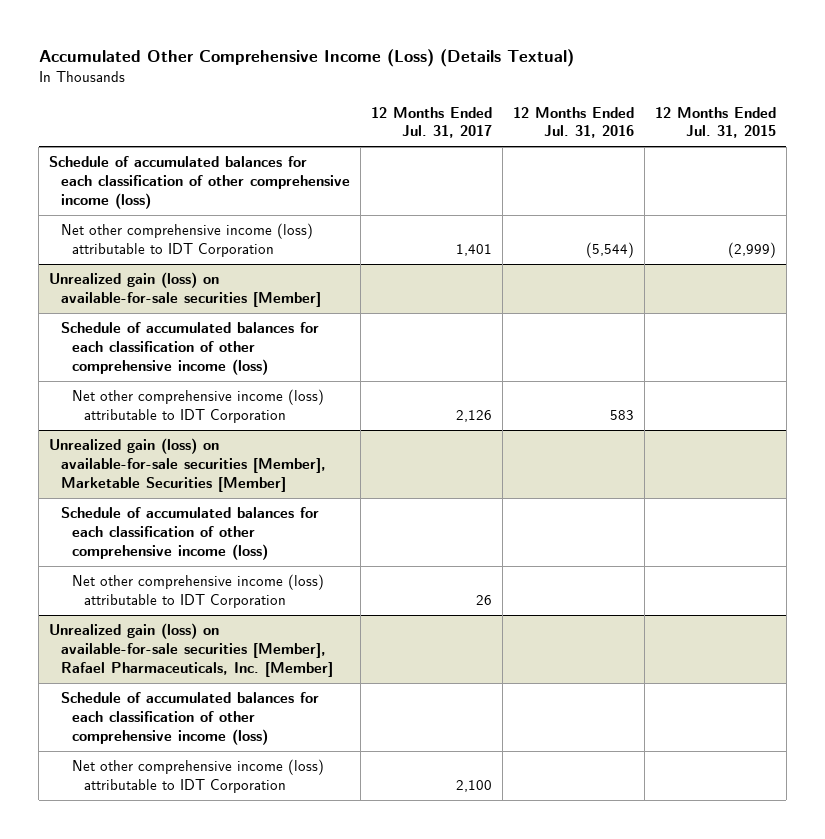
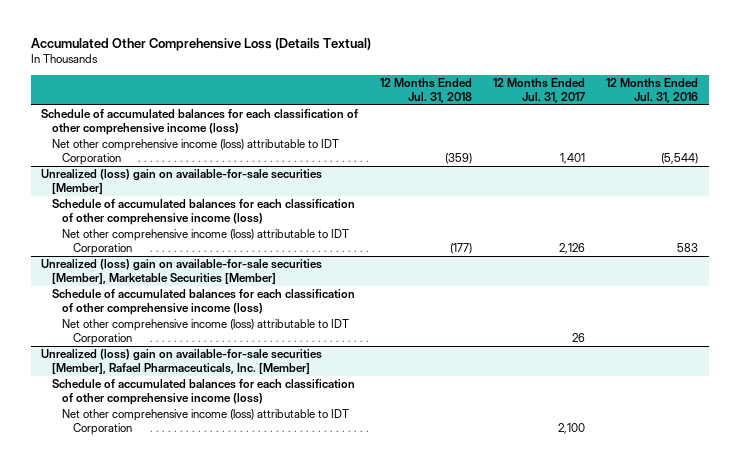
[38,48,574,67] Accumulated Other Comprehensive Income (Loss) (Details Textual) -> [30,38,371,52] Accumulated Other Comprehensive Loss (Details Textual)
[654,106,776,139] 12 Months Ended Jul. 31, 2015 -> none
none -> [379,78,472,103] 12 Months Ended Jul. 31, 2018
[49,272,321,308] Unrealized gain (loss) on available-for-sale securities [Member] -> [41,169,323,194] Unrealized (loss) gain on available-for-sale securities [Member]
[49,438,326,492] Unrealized gain (loss) on available-for-sale securities [Member], Marketable Securities [Member] -> [41,259,323,284] Unrealized (loss) gain on available-for-sale securities [Member], Marketable Securities [Member]
[49,623,333,677] Unrealized gain (loss) on available-for-sale securities [Member], Rafael Pharmaceuticals, Inc. [Member] -> [41,349,323,374] Unrealized (loss) gain on available-for-sale securities [Member], Rafael Pharmaceuticals, Inc. [Member]

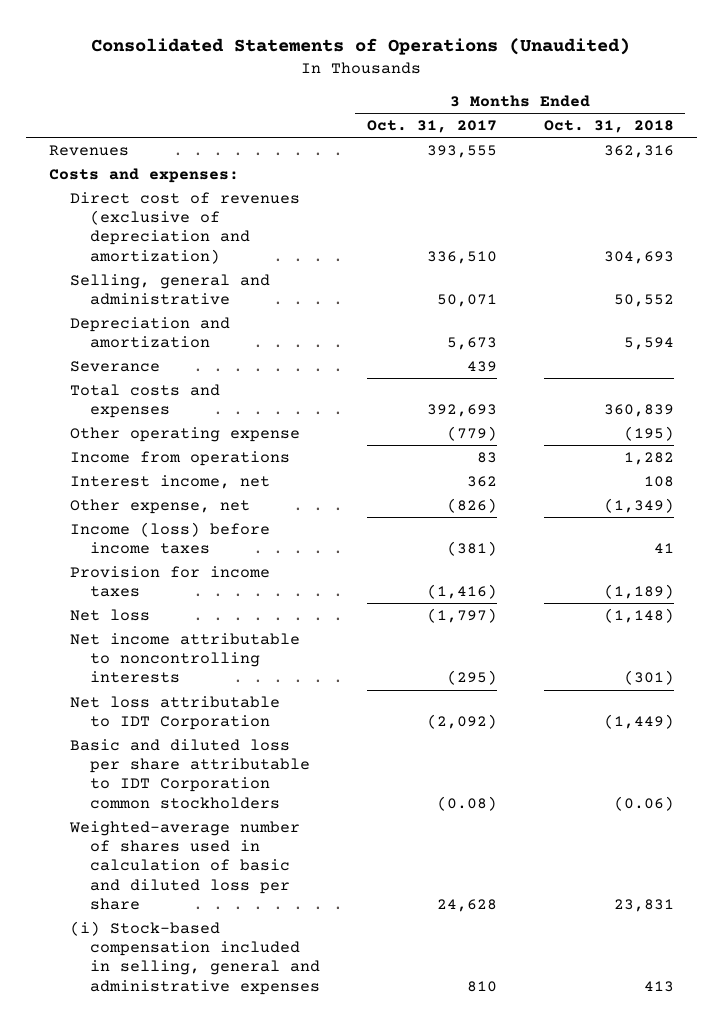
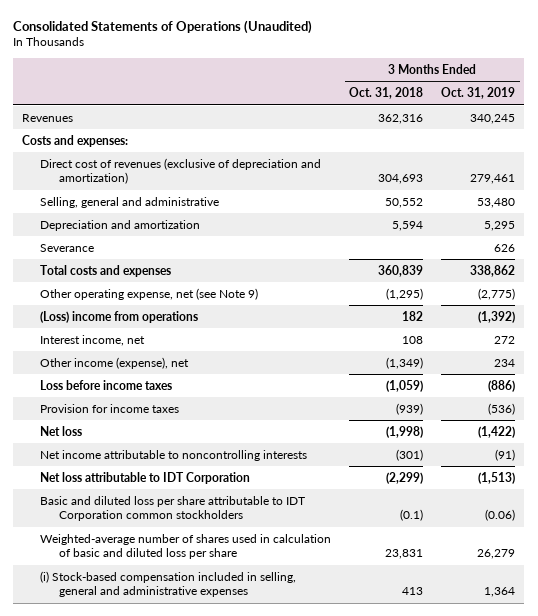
[366,120,497,134] Oct. 31, 2017 -> none
none -> [441,87,516,100] Oct. 31, 2019
[69,426,300,442] Other operating expense -> none
none -> [40,287,259,300] Other operating expense, net (see Note 9)
[69,450,290,466] Income from operations -> [40,310,199,323] (Loss) income from operations
[623,451,674,465] 1,282 -> [402,310,424,321] 182
[69,498,250,514] Other expense, net -> [40,356,190,369] Other income (expense), net
[69,521,270,555] Income (loss) before income taxes -> [40,379,173,390] Loss before income taxes
[653,543,674,554] 41 -> [386,379,424,392] (1,059)
[603,584,674,600] (1,189) -> [396,402,424,415] (939)
[603,607,674,623] (1,148) -> [386,425,424,438] (1,998)
[603,714,674,730] (1,449) -> [386,471,424,484] (2,299)
[613,795,674,811] (0.06) -> [400,509,424,522] (0.1)

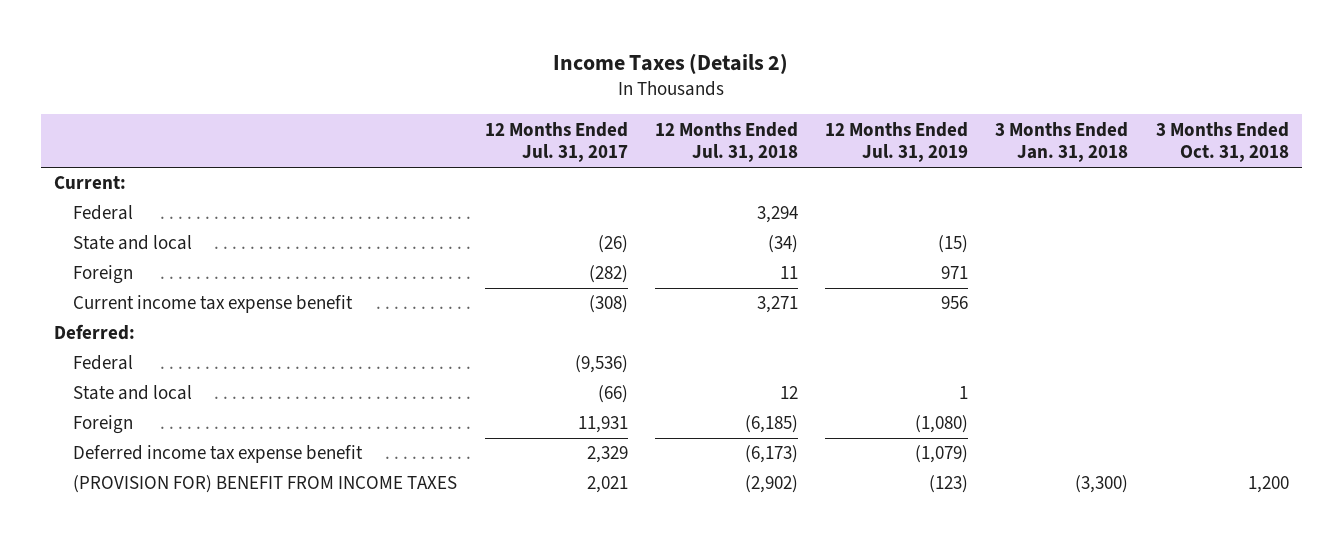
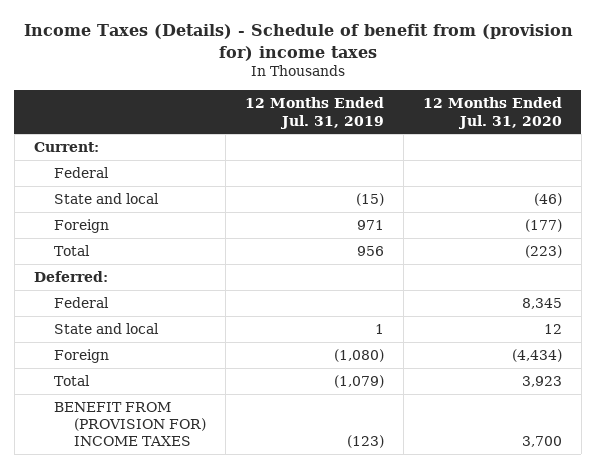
[553,52,789,74] Income Taxes (Details 2) -> [23,23,573,61] Income Taxes (Details) - Schedule of benefit from (provision for) income taxes
[484,121,628,163] 12 Months Ended Jul. 31, 2017 -> none
[654,121,798,163] 12 Months Ended Jul. 31, 2018 -> none
[995,121,1129,163] 3 Months Ended Jan. 31, 2018 -> none
[1155,121,1289,163] 3 Months Ended Oct. 31, 2018 -> none
none -> [422,97,562,129] 12 Months Ended Jul. 31, 2020
[73,295,354,314] Current income tax expense benefit -> [53,245,90,257] Total
[73,445,364,464] Deferred income tax expense benefit -> [53,375,90,387] Total
[73,475,458,494] (PROVISION FOR) BENEFIT FROM INCOME TAXES -> [53,402,206,447] BENEFIT FROM (PROVISION FOR) INCOME TAXES

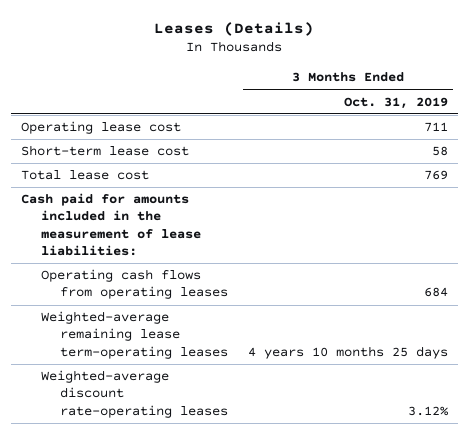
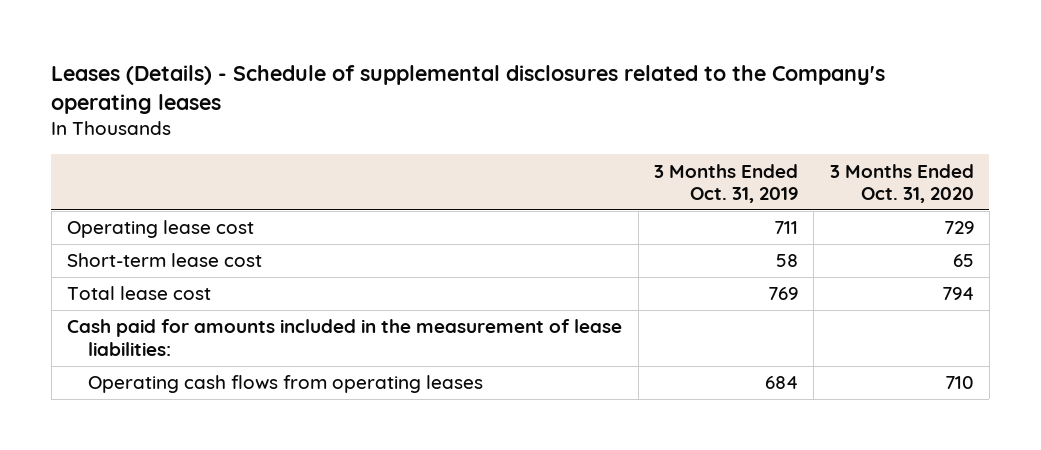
[154,21,315,36] Leases (Details) -> [51,64,886,114] Leases (Details) - Schedule of supplemental disclosures related to the Company's operating leases
none -> [829,163,974,203] 3 Months Ended Oct. 31, 2020
[40,311,229,359] Weighted-average remaining lease term-operating leases -> none
[40,370,229,418] Weighted-average discount rate-operating leases -> none

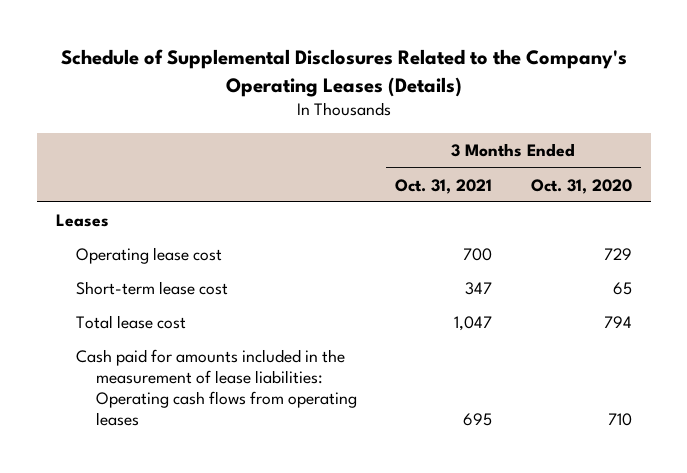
[51,64,886,114] Leases (Details) - Schedule of supplemental disclosures related to the Company's operating leases -> [60,49,627,97] Schedule of Supplemental Disclosures Related to the Company's Operating Leases (Details)
[653,163,798,203] 3 Months Ended Oct. 31, 2019 -> none
none -> [395,178,493,194] Oct. 31, 2021
none -> [55,214,109,228] Leases
[67,319,623,356] Cash paid for amounts included in the measurement of lease liabilities: -> none
[87,375,483,394] Operating cash flows from operating leases -> [75,349,357,426] Cash paid for amounts included in the measurement of lease liabilities: Operating cash flows from operating leases

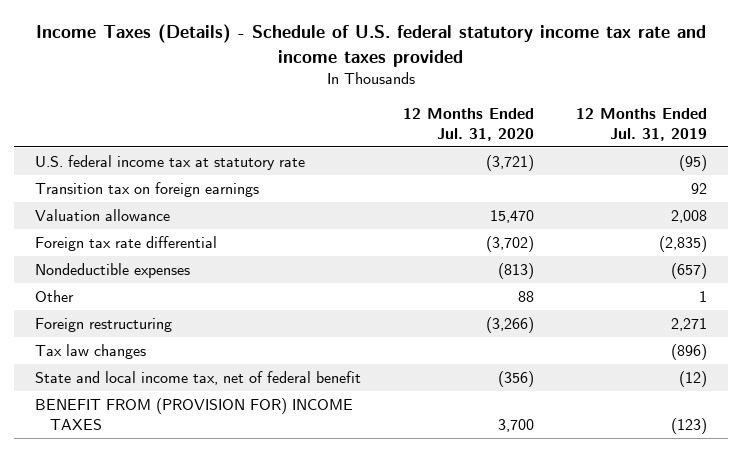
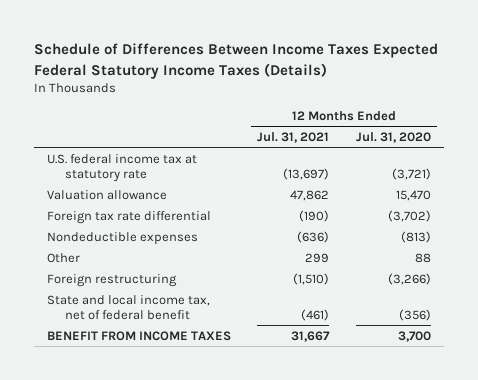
[36,24,707,67] Income Taxes (Details) - Schedule of U.S. federal statutory income tax rate and income taxes provided -> [34,43,439,79] Schedule of Differences Between Income Taxes Expected Federal Statutory Income Taxes (Details)
[576,107,708,141] 12 Months Ended Jul. 31, 2019 -> none
none -> [257,131,330,143] Jul. 31, 2021
[34,181,259,197] Transition tax on foreign earnings -> none
[34,343,146,359] Tax law changes -> none
[34,397,353,430] BENEFIT FROM (PROVISION FOR) INCOME TAXES -> [47,330,232,341] BENEFIT FROM INCOME TAXES

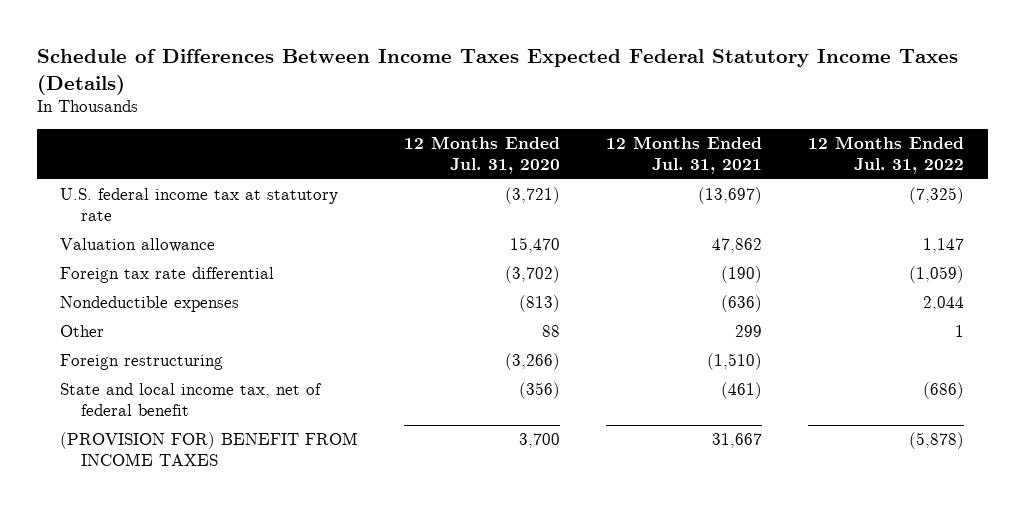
none -> [808,136,965,175] 12 Months Ended Jul. 31, 2022
[47,330,232,341] BENEFIT FROM INCOME TAXES -> [60,432,359,467] (PROVISION FOR) BENEFIT FROM INCOME TAXES

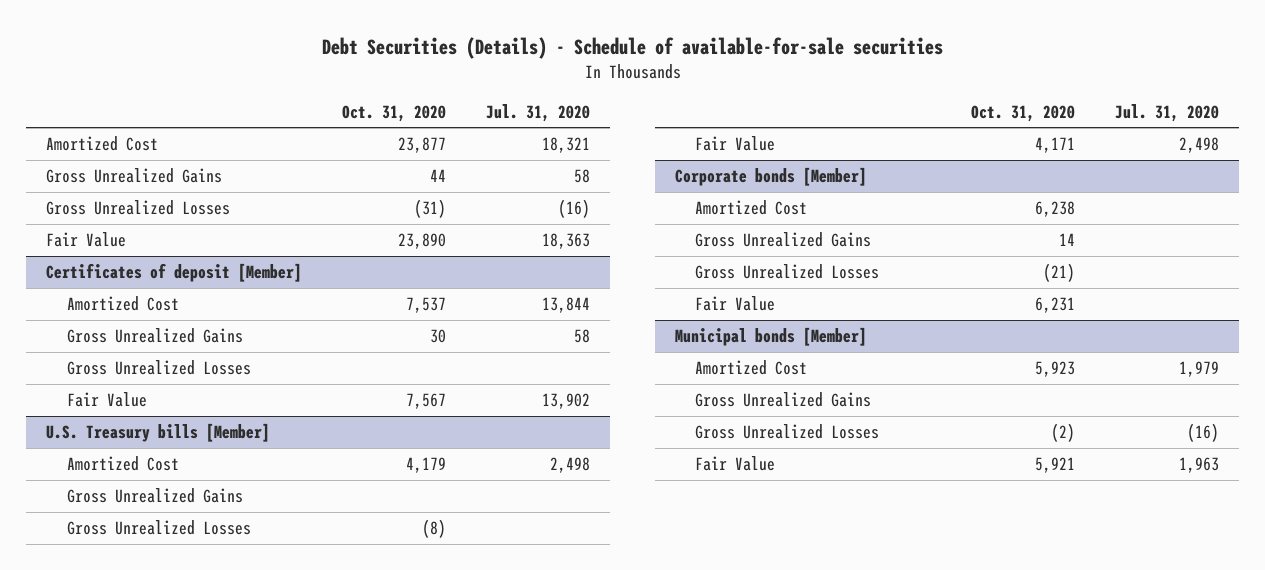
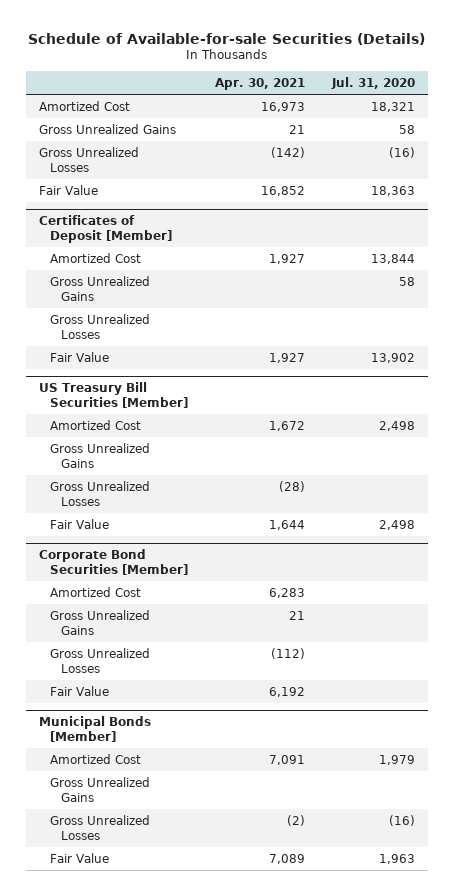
[321,36,943,59] Debt Securities (Details) - Schedule of available-for-sale securities -> [27,32,425,45] Schedule of Available-for-sale Securities (Details)
[342,104,447,122] Oct. 31, 2020 -> none
none -> [214,77,305,90] Apr. 30, 2021
[46,263,303,283] Certificates of deposit [Member] -> [38,215,172,244] Certificates of Deposit [Member]
[46,423,271,443] U.S. Treasury bills [Member] -> [38,382,188,409] US Treasury Bill Securities [Member]
[674,167,867,187] Corporate bonds [Member] -> [38,549,188,576] Corporate Bond Securities [Member]
[674,327,867,347] Municipal bonds [Member] -> [38,716,151,743] Municipal Bonds [Member]

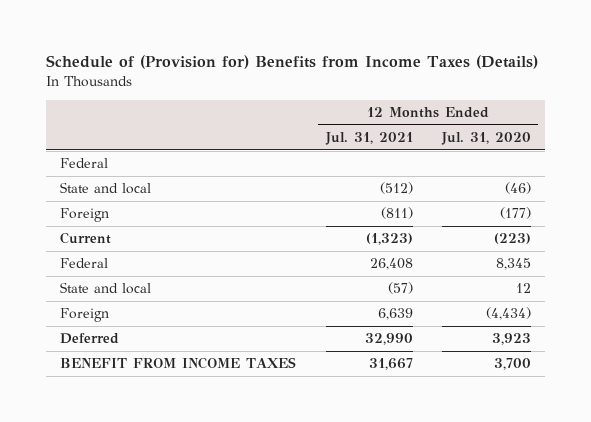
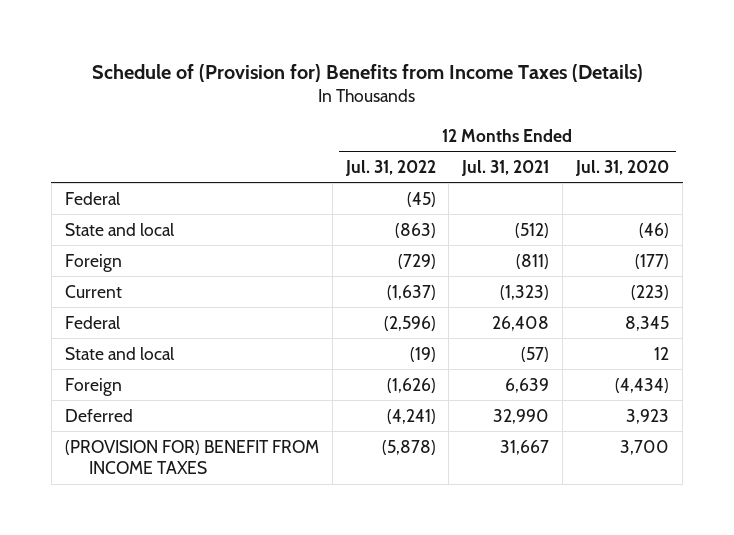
none -> [344,159,436,176] Jul. 31, 2022
[60,357,297,370] BENEFIT FROM INCOME TAXES -> [64,439,319,475] (PROVISION FOR) BENEFIT FROM INCOME TAXES

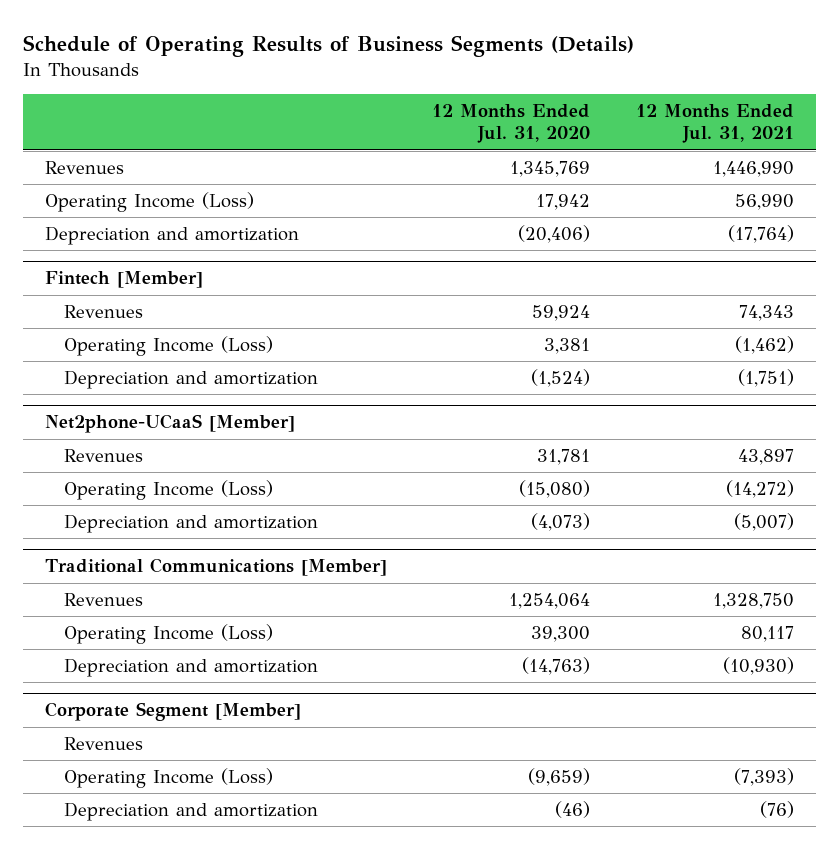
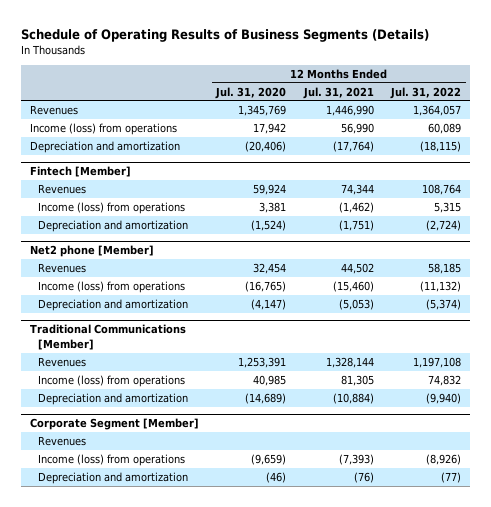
none -> [390,86,462,99] Jul. 31, 2022
[45,192,255,213] Operating Income (Loss) -> [29,123,177,136] Income (loss) from operations
[738,305,794,322] 74,343 -> [340,184,374,196] 74,344
[63,336,273,357] Operating Income (Loss) -> [37,202,185,215] Income (loss) from operations
[45,414,296,434] Net2phone-UCaaS [Member] -> none
none -> [29,245,154,258] Net2 phone [Member]
[537,449,591,466] 31,781 -> [253,263,287,275] 32,454
[737,449,794,466] 43,897 -> [340,263,374,275] 44,502
[63,480,273,501] Operating Income (Loss) -> [37,281,185,294] Income (loss) from operations
[519,480,591,499] (15,080) -> [245,281,287,293] (16,765)
[725,480,794,499] (14,272) -> [332,281,374,293] (15,460)
[531,513,591,532] (4,073) -> [251,299,287,311] (4,147)
[733,513,794,532] (5,007) -> [338,299,374,311] (5,053)
[509,593,591,610] 1,254,064 -> [238,357,287,369] 1,253,391
[712,593,794,610] 1,328,750 -> [325,357,374,369] 1,328,144
[63,624,273,645] Operating Income (Loss) -> [37,375,185,388] Income (loss) from operations
[531,626,591,643] 39,300 -> [253,375,287,387] 40,985
[740,626,794,643] 80,117 -> [340,375,374,387] 81,305
[522,657,591,676] (14,763) -> [245,393,287,405] (14,689)
[722,657,794,676] (10,930) -> [332,393,374,405] (10,884)
[63,768,273,789] Operating Income (Loss) -> [37,454,185,467] Income (loss) from operations

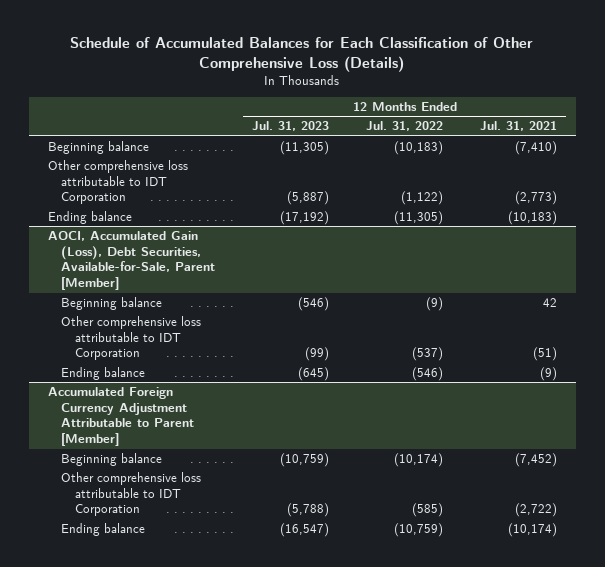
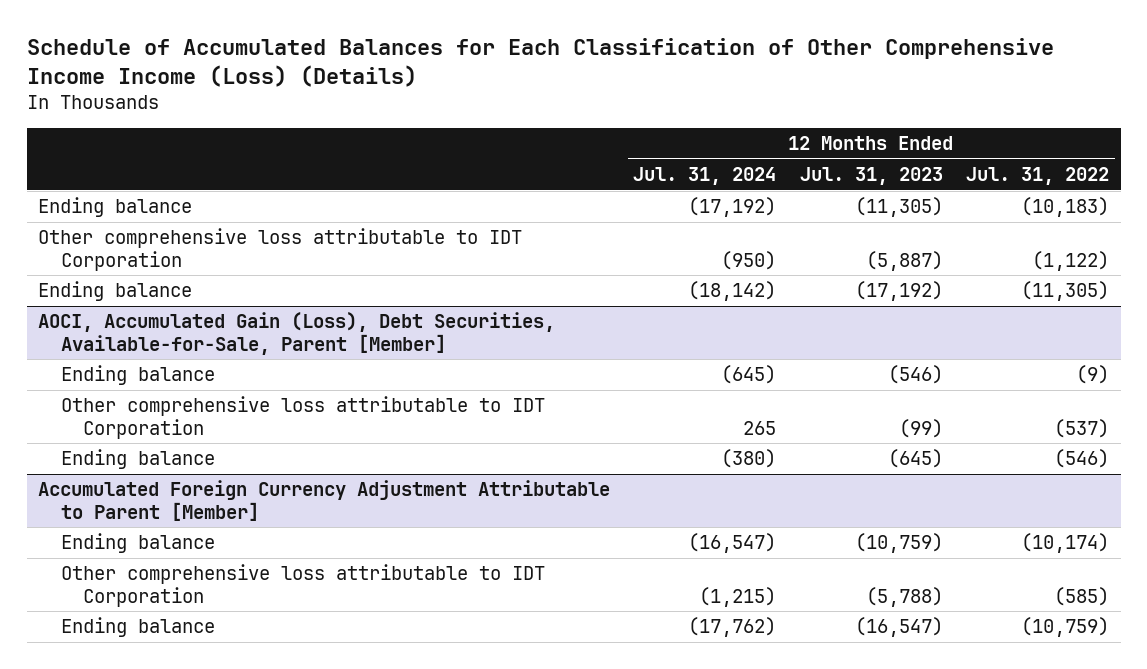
[70,37,534,72] Schedule of Accumulated Balances for Each Classification of Other Comprehensive Loss (Details) -> [26,38,1054,88] Schedule of Accumulated Balances for Each Classification of Other Comprehensive Income Income (Loss) (Details)
[480,121,558,132] Jul. 31, 2021 -> none
none -> [633,166,777,185] Jul. 31, 2024
[47,141,149,155] Beginning balance -> [38,197,193,218] Ending balance
[61,297,163,311] Beginning balance -> [60,365,215,386] Ending balance
[61,453,163,467] Beginning balance -> [60,533,215,554] Ending balance

